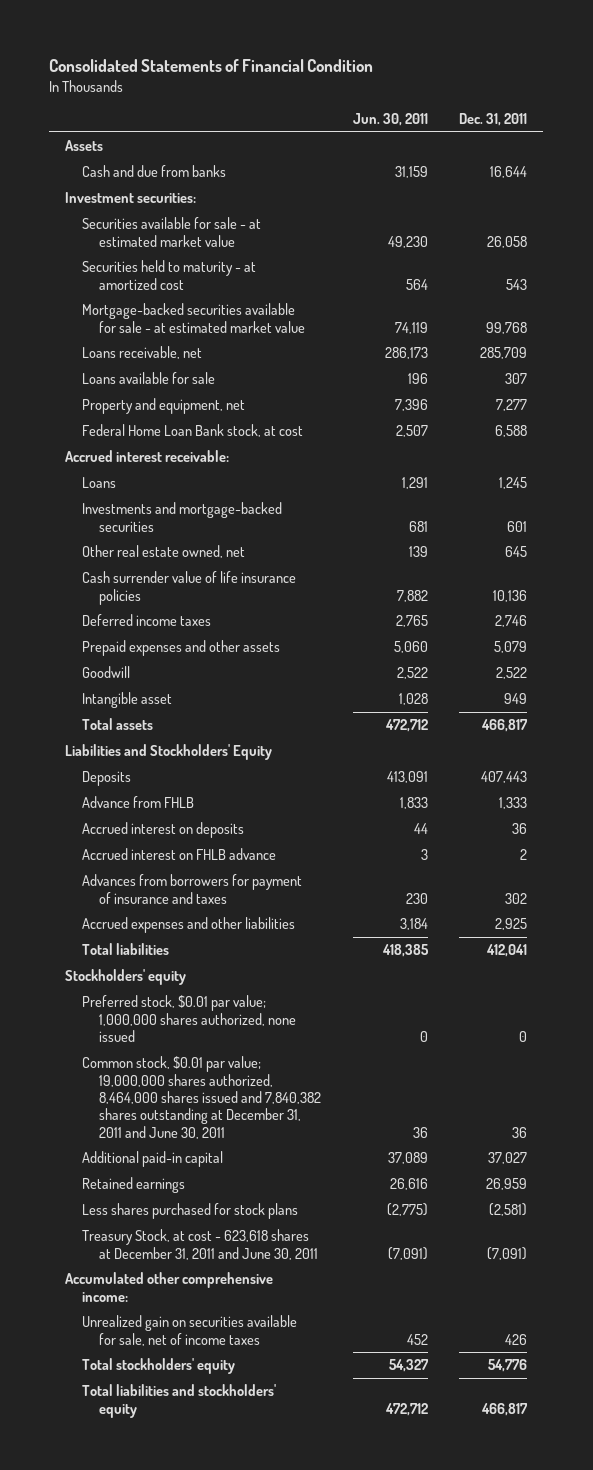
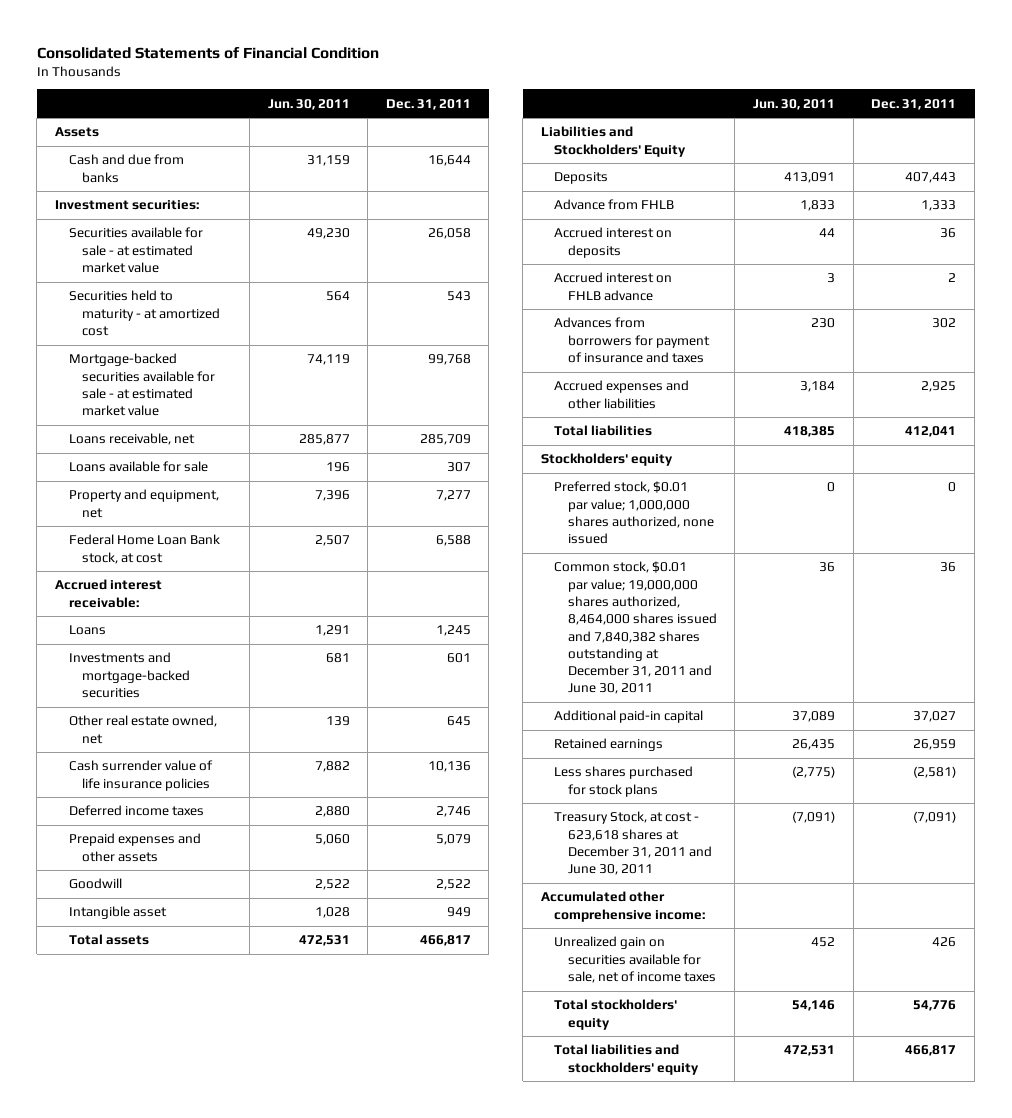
[384,347,428,360] 286,173 -> [298,434,350,446] 285,877
[395,615,428,628] 2,765 -> [314,806,350,818] 2,880
[384,719,428,733] 472,712 -> [298,935,350,947] 472,531
[389,1178,428,1191] 26,616 -> [792,739,836,751] 26,435
[388,1359,429,1373] 54,327 -> [792,1000,836,1012] 54,146
[384,1402,428,1416] 472,712 -> [784,1045,836,1057] 472,531

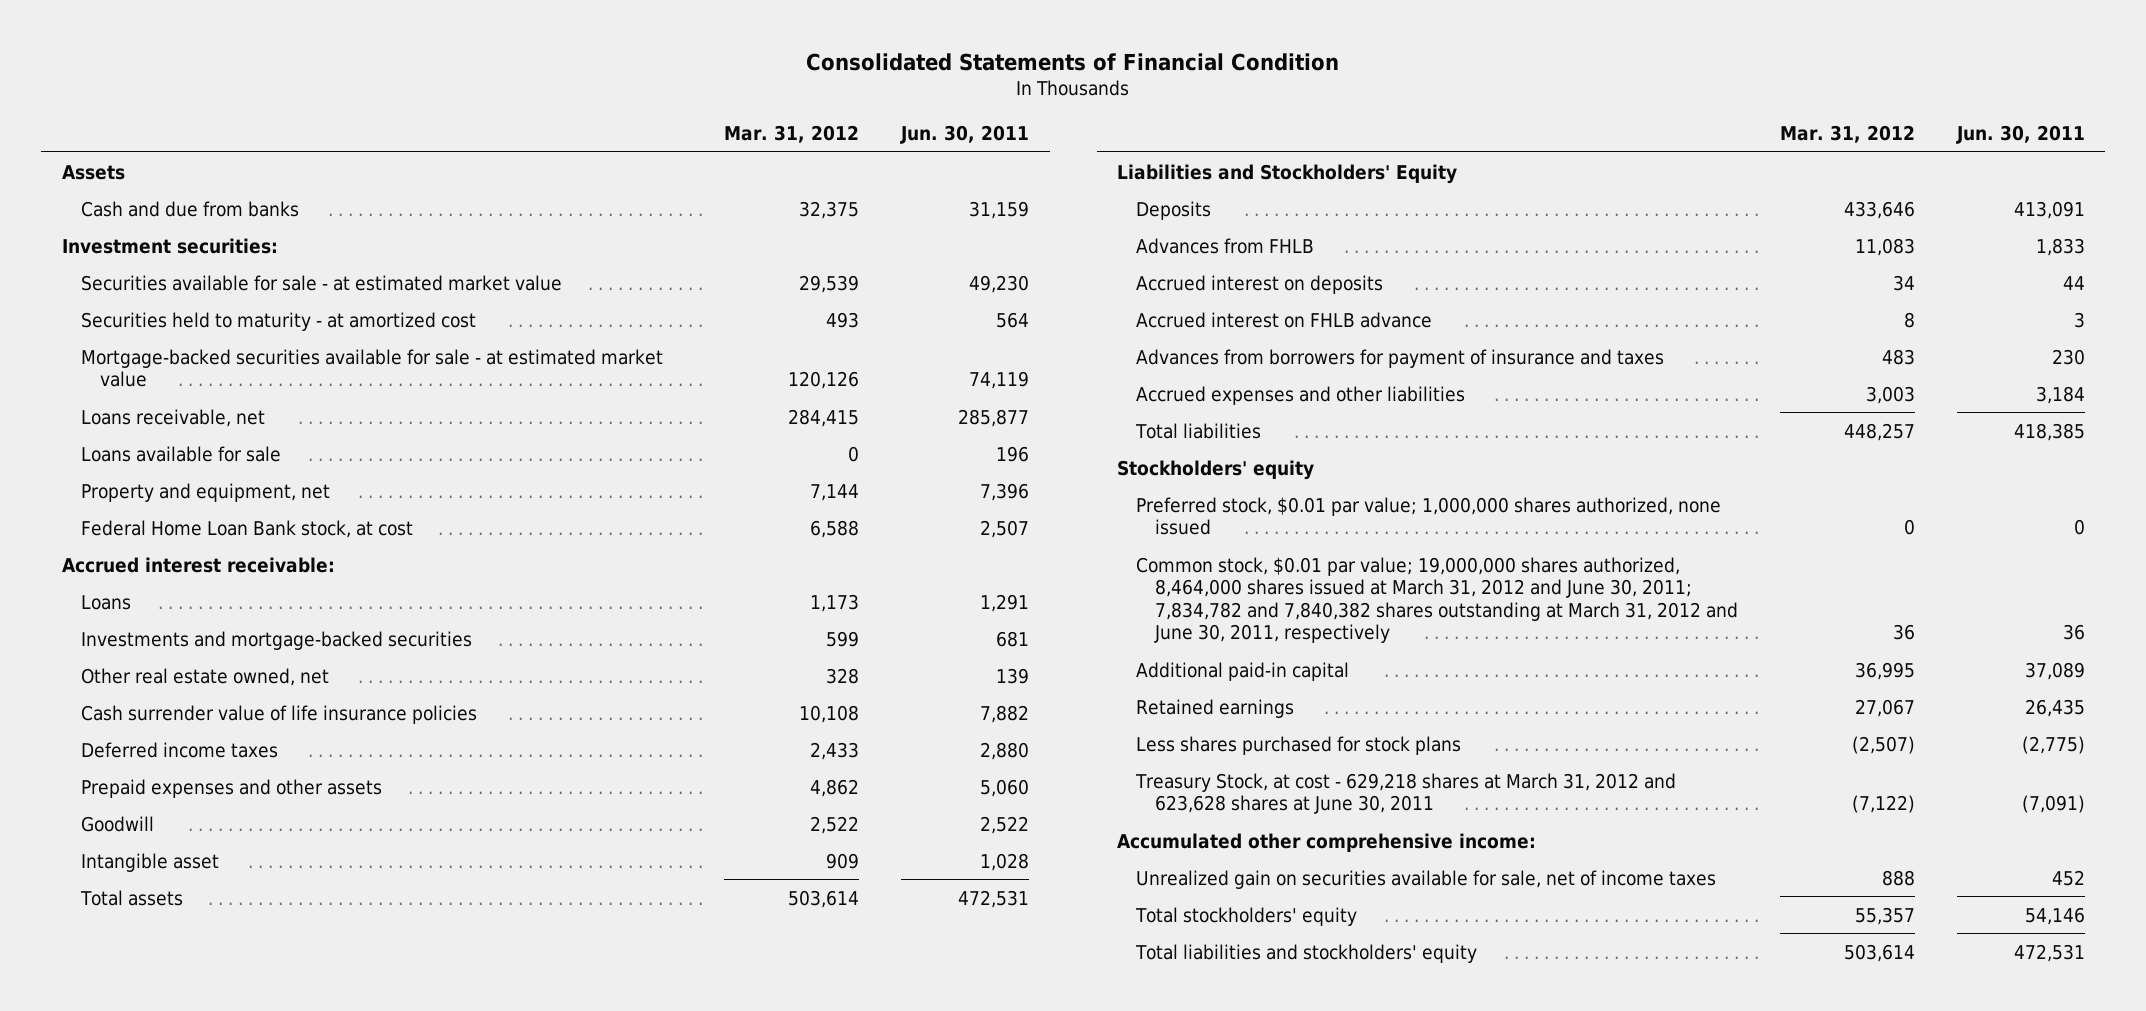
[385,98,471,110] Dec. 31, 2011 -> none
none -> [724,124,860,143] Mar. 31, 2012
[554,199,675,211] Advance from FHLB -> [1136,237,1315,254] Advances from FHLB
[554,561,717,695] Common stock, $0.01 par value; 19,000,000 shares authorized, 8,464,000 shares issued and 7,840,382 shares outstanding at December 31, 2011 and June 30, 2011 -> [1136,556,1739,644] Common stock, $0.01 par value; 19,000,000 shares authorized, 8,464,000 shares issued at March 31, 2012 and June 30, 2011; 7,834,782 and 7,840,382 shares outstanding at March 31, 2012 and June 30, 2011, respectively
[554,811,712,876] Treasury Stock, at cost - 623,618 shares at December 31, 2011 and June 30, 2011 -> [1135,772,1677,815] Treasury Stock, at cost - 629,218 shares at March 31, 2012 and 623,628 shares at June 30, 2011

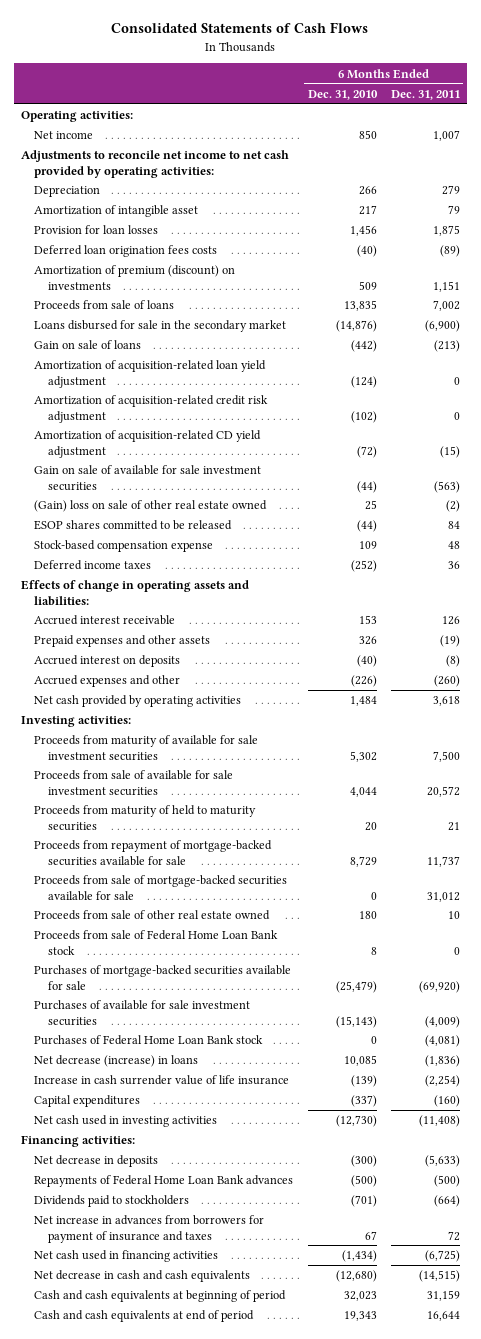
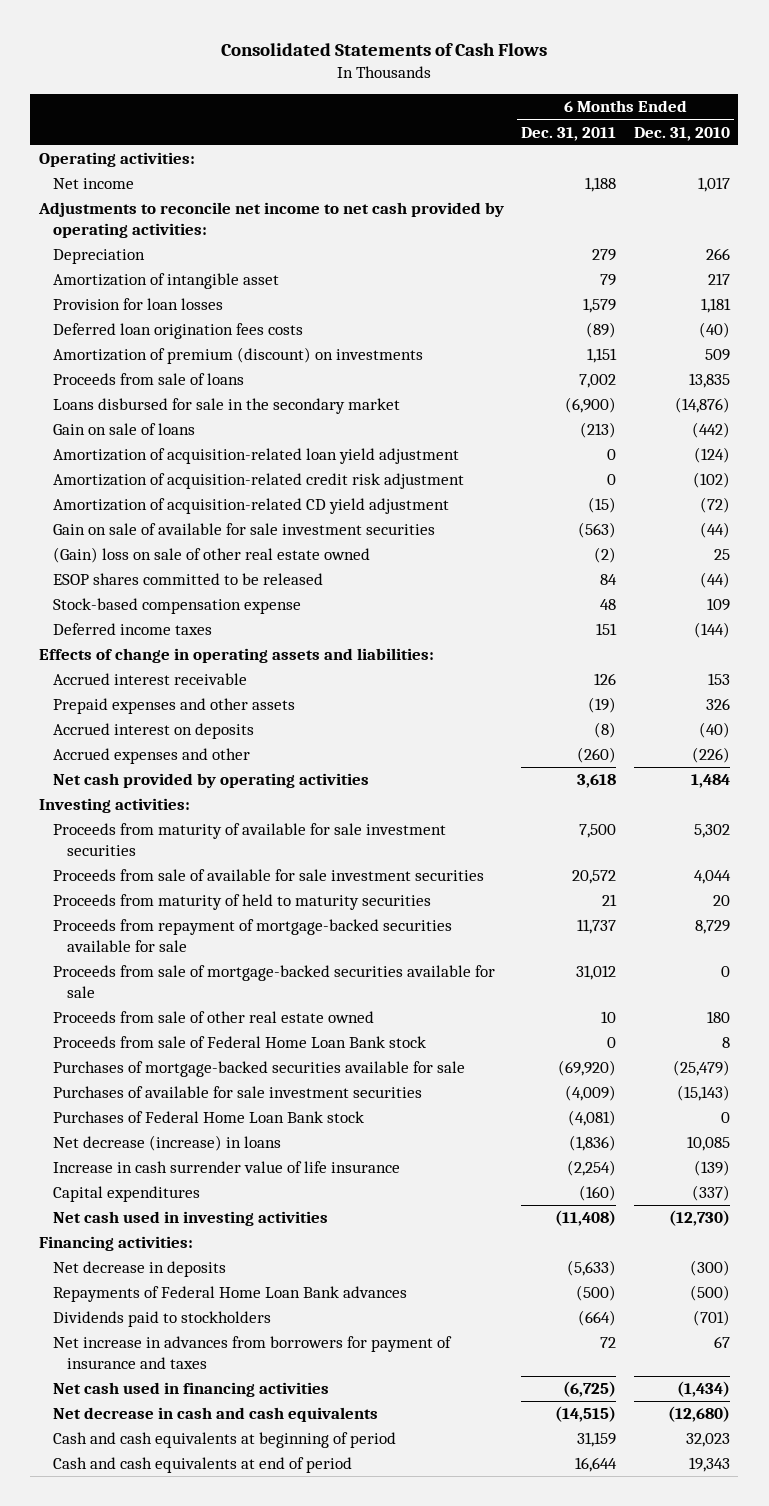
[358,130,377,140] 850 -> [697,177,730,193] 1,017
[432,130,460,142] 1,007 -> [585,177,617,193] 1,188
[349,225,377,237] 1,456 -> [700,298,731,314] 1,181
[432,225,460,237] 1,875 -> [583,298,617,314] 1,579
[350,560,377,573] (252) -> [693,622,730,639] (144)
[447,561,460,570] 36 -> [596,623,618,636] 151

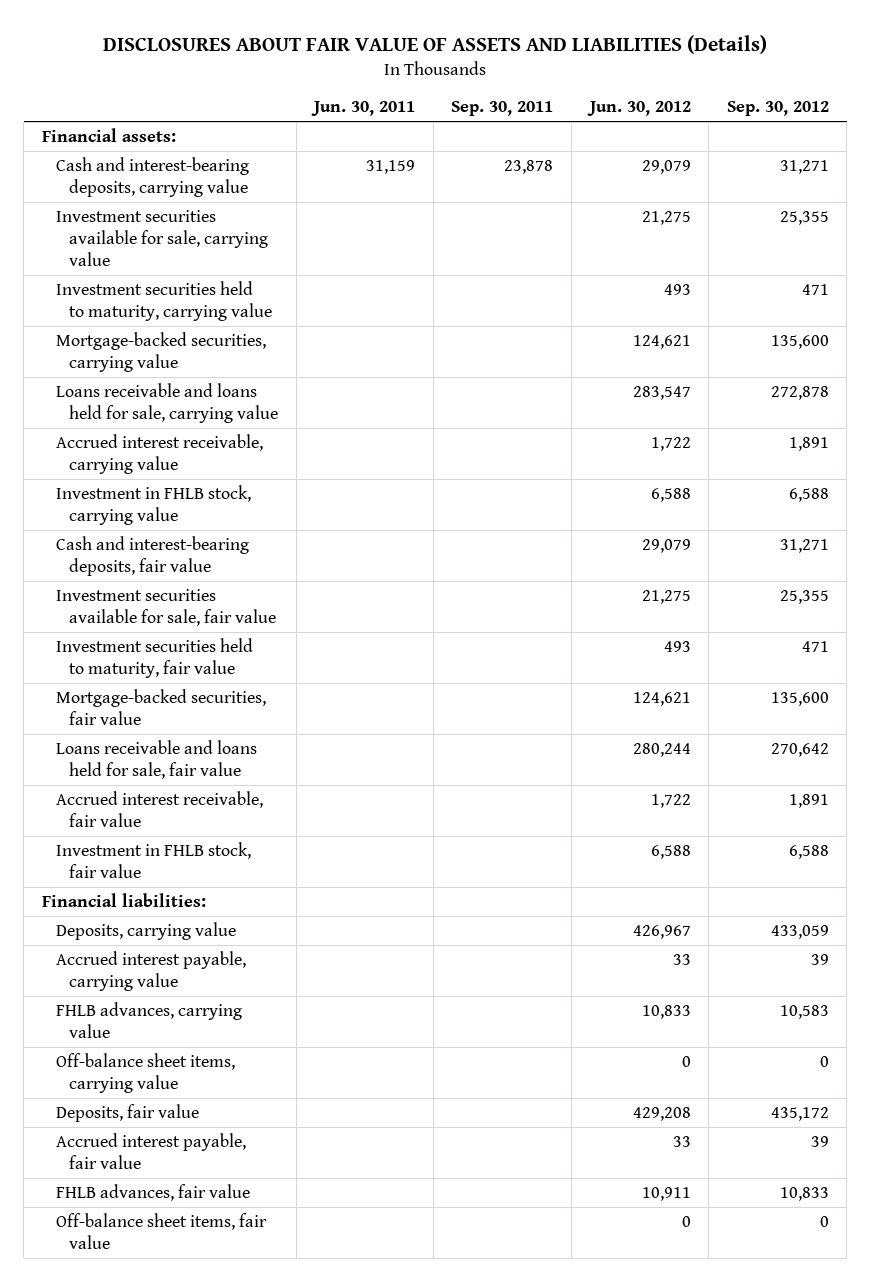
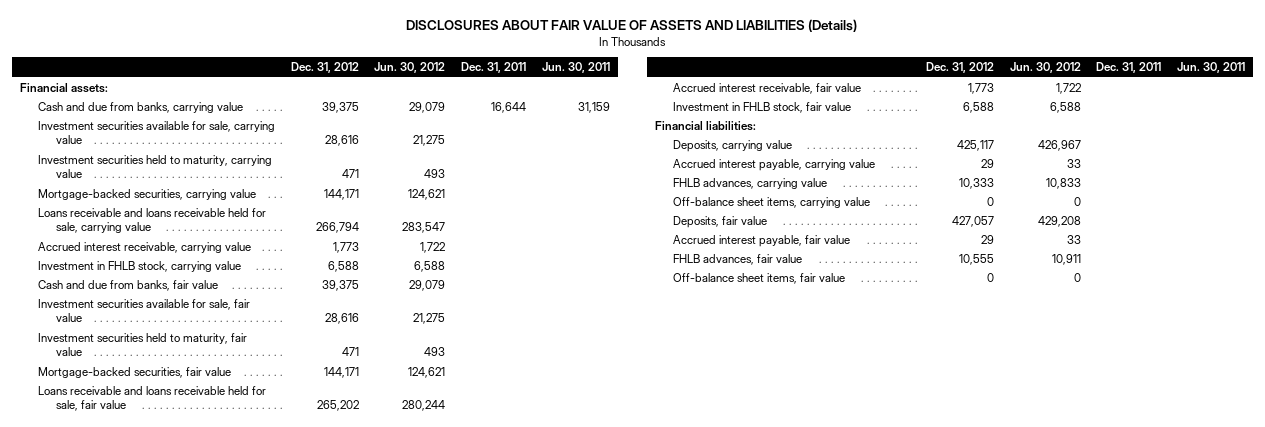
[451,101,554,117] Sep. 30, 2011 -> none
[726,101,829,117] Sep. 30, 2012 -> none
none -> [290,62,359,74] Dec. 31, 2012
none -> [461,62,527,74] Dec. 31, 2011
[55,156,249,197] Cash and interest-bearing deposits, carrying value -> [37,101,243,113] Cash and due from banks, carrying value
[55,382,279,423] Loans receivable and loans held for sale, carrying value -> [37,207,266,234] Loans receivable and loans receivable held for sale, carrying value
[55,535,249,576] Cash and interest-bearing deposits, fair value -> [37,279,218,291] Cash and due from banks, fair value
[55,739,257,779] Loans receivable and loans held for sale, fair value -> [37,385,266,412] Loans receivable and loans receivable held for sale, fair value

